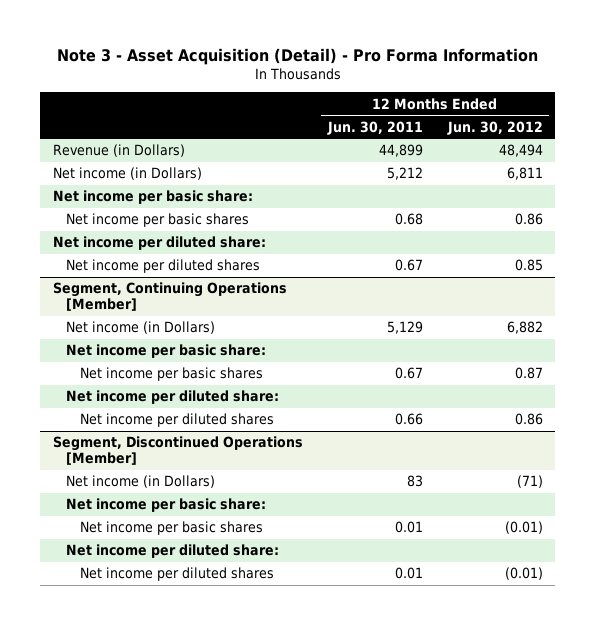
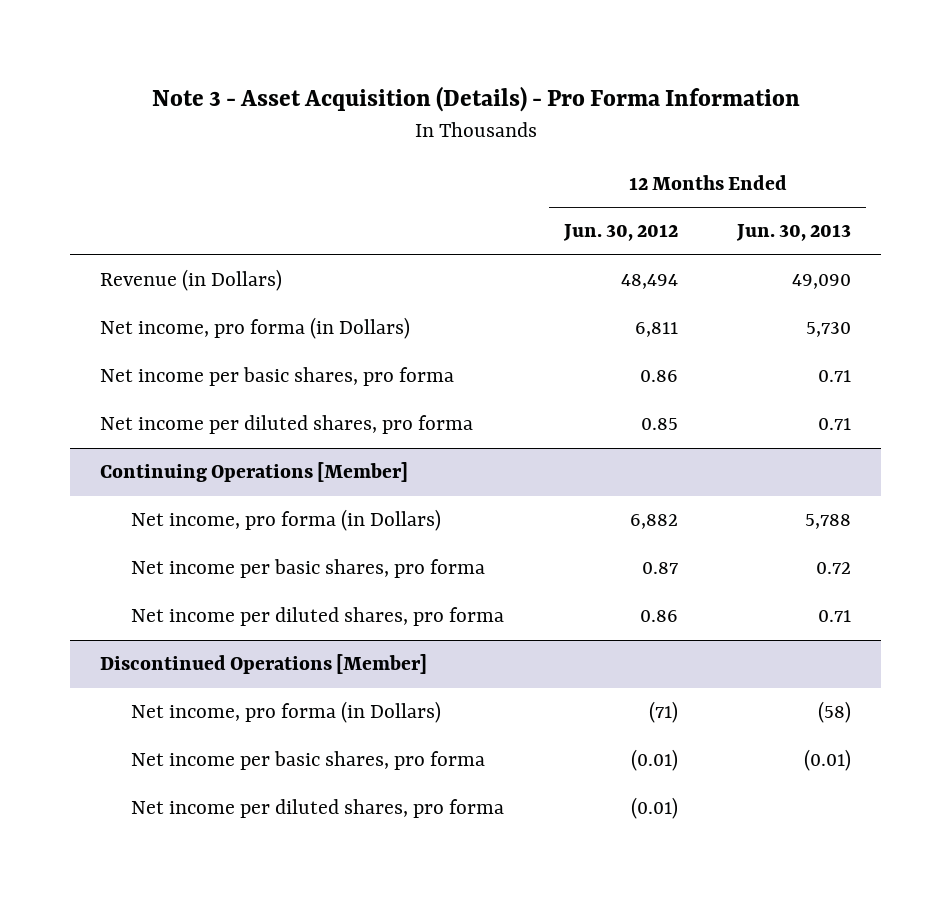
[56,47,538,65] Note 3 - Asset Acquisition (Detail) - Pro Forma Information -> [151,85,800,112] Note 3 - Asset Acquisition (Details) - Pro Forma Information
[326,120,423,135] Jun. 30, 2011 -> none
none -> [736,224,852,242] Jun. 30, 2013
[52,190,253,205] Net income per basic share: -> none
[52,236,266,251] Net income per diluted share: -> none
[66,344,267,359] Net income per basic share: -> none
[66,390,280,405] Net income per diluted share: -> none
[66,498,267,513] Net income per basic share: -> none
[66,544,280,559] Net income per diluted share: -> none
[52,167,202,181] Net income (in Dollars) -> [100,317,411,340] Net income, pro forma (in Dollars)
[66,213,250,228] Net income per basic shares -> [100,367,455,387] Net income per basic shares, pro forma
[66,259,261,274] Net income per diluted shares -> [100,415,474,435] Net income per diluted shares, pro forma
[52,282,287,312] Segment, Continuing Operations [Member] -> [100,462,409,483] Continuing Operations [Member]
[66,321,216,335] Net income (in Dollars) -> [131,509,442,532] Net income, pro forma (in Dollars)
[79,367,263,382] Net income per basic shares -> [131,559,486,579] Net income per basic shares, pro forma
[79,413,274,428] Net income per diluted shares -> [131,607,505,627] Net income per diluted shares, pro forma
[52,436,303,466] Segment, Discontinued Operations [Member] -> [100,654,428,675] Discontinued Operations [Member]
[66,475,216,489] Net income (in Dollars) -> [131,701,442,724] Net income, pro forma (in Dollars)
[79,521,263,536] Net income per basic shares -> [131,751,486,771] Net income per basic shares, pro forma
[79,567,274,582] Net income per diluted shares -> [131,799,505,819] Net income per diluted shares, pro forma

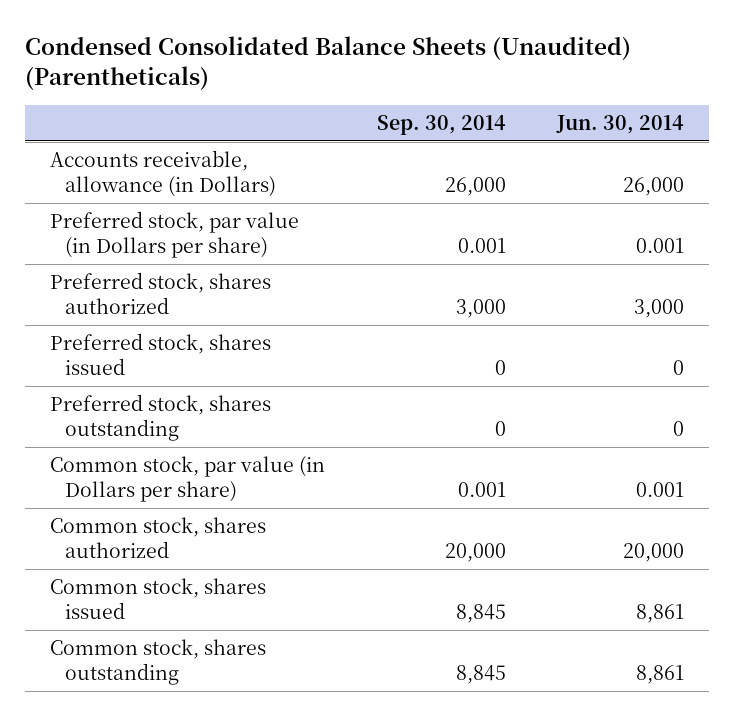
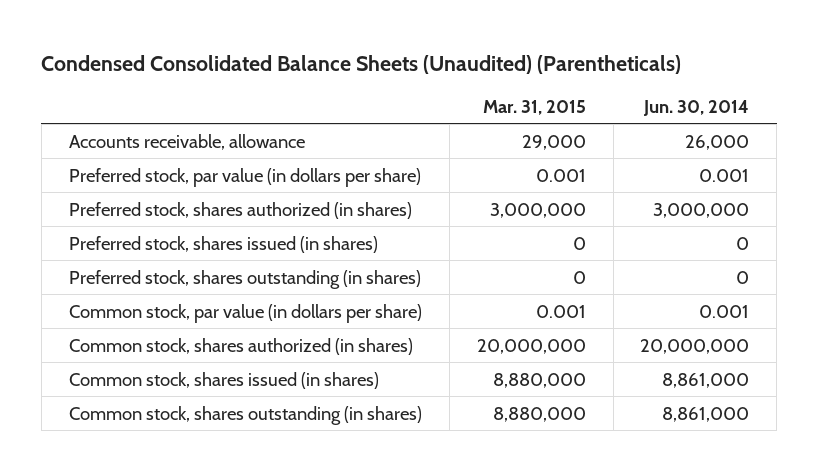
[376,114,506,135] Sep. 30, 2014 -> none
none -> [482,99,586,115] Mar. 31, 2015
[50,150,276,198] Accounts receivable, allowance (in Dollars) -> [68,133,305,150] Accounts receivable, allowance
[50,211,300,259] Preferred stock, par value (in Dollars per share) -> [68,167,421,187] Preferred stock, par value (in dollars per share)
[50,272,272,315] Preferred stock, shares authorized -> [68,201,412,219] Preferred stock, shares authorized (in shares)
[633,299,684,319] 3,000 -> [653,202,750,218] 3,000,000
[50,333,272,376] Preferred stock, shares issued -> [68,235,378,253] Preferred stock, shares issued (in shares)
[50,394,272,442] Preferred stock, shares outstanding -> [68,269,421,289] Preferred stock, shares outstanding (in shares)
[50,456,326,503] Common stock, par value (in Dollars per share) -> [68,303,422,323] Common stock, par value (in dollars per share)
[50,517,267,559] Common stock, shares authorized -> [68,337,413,355] Common stock, shares authorized (in shares)
[622,543,684,563] 20,000 -> [640,338,750,354] 20,000,000
[50,578,267,620] Common stock, shares issued -> [68,371,379,389] Common stock, shares issued (in shares)
[635,604,684,624] 8,861 -> [662,372,750,388] 8,861,000
[50,639,267,686] Common stock, shares outstanding -> [68,405,422,425] Common stock, shares outstanding (in shares)
[635,665,684,685] 8,861 -> [662,406,750,422] 8,861,000

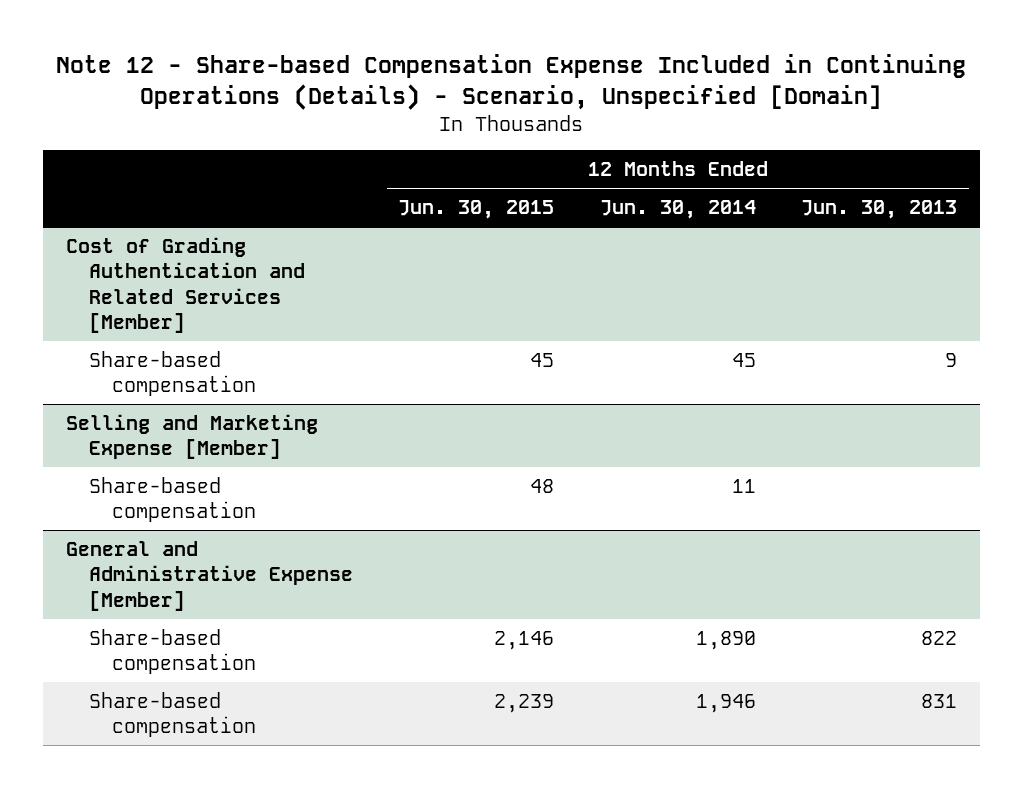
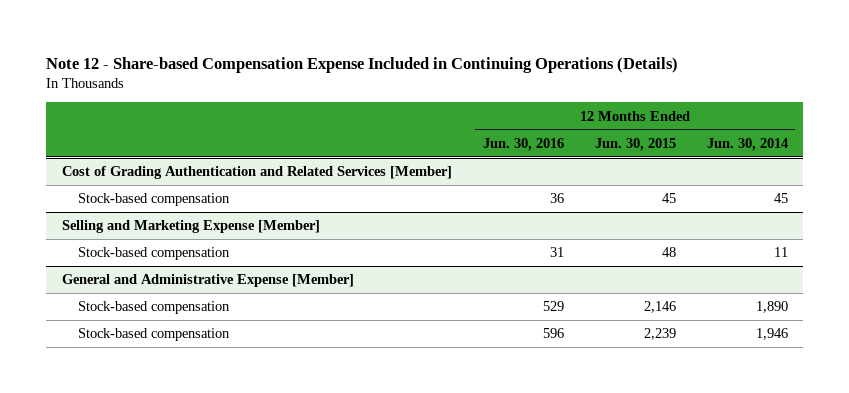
[56,54,967,110] Note 12 - Share-based Compensation Expense Included in Continuing Operations (Details) - Scenario, Unspecified [Domain] -> [46,56,679,73] Note 12 - Share-based Compensation Expense Included in Continuing Operations (Details)
[801,200,958,220] Jun. 30, 2013 -> none
none -> [482,137,564,151] Jun. 30, 2016
[88,350,256,397] Share-based compensation -> [78,193,231,207] Stock-based compensation
[88,476,256,523] Share-based compensation -> [78,247,231,261] Stock-based compensation
[88,628,256,675] Share-based compensation -> [78,301,231,315] Stock-based compensation
[88,691,256,738] Share-based compensation -> [78,328,231,342] Stock-based compensation

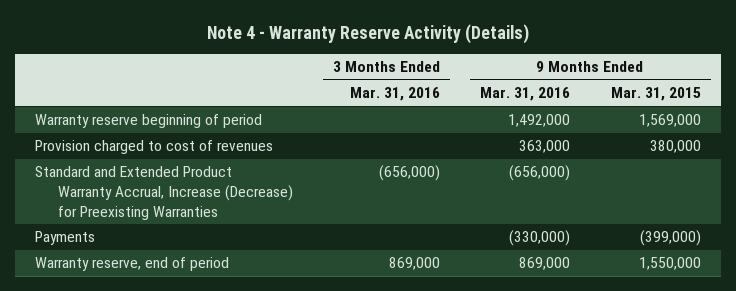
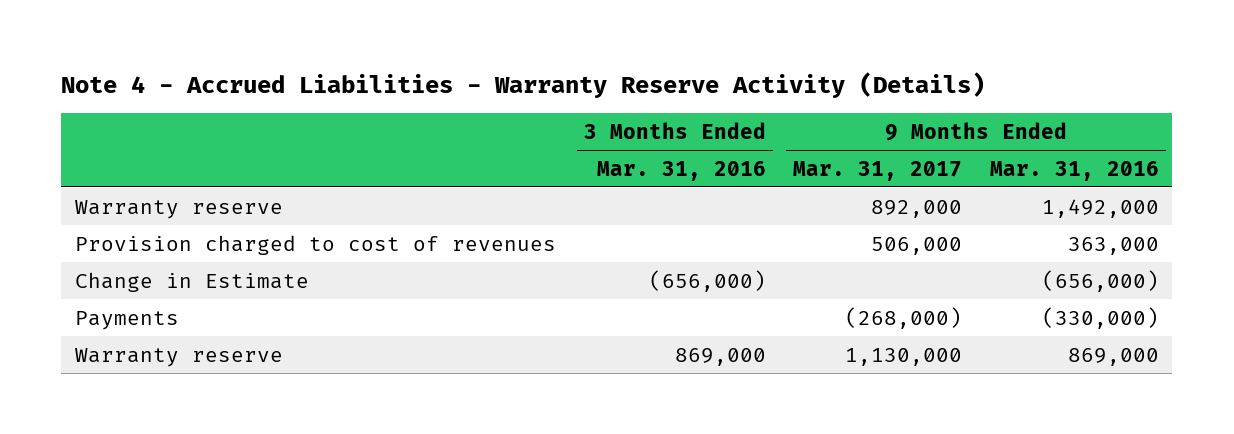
[206,23,529,44] Note 4 - Warranty Reserve Activity (Details) -> [61,71,986,98] Note 4 - Accrued Liabilities - Warranty Reserve Activity (Details)
[610,87,701,102] Mar. 31, 2015 -> none
none -> [793,160,963,181] Mar. 31, 2017
[34,114,262,129] Warranty reserve beginning of period -> [75,199,284,219] Warranty reserve
[34,166,293,220] Standard and Extended Product Warranty Accrual, Increase (Decrease) for Preexisting Warranties -> [75,271,310,292] Change in Estimate
[34,257,229,272] Warranty reserve, end of period -> [75,347,284,367] Warranty reserve

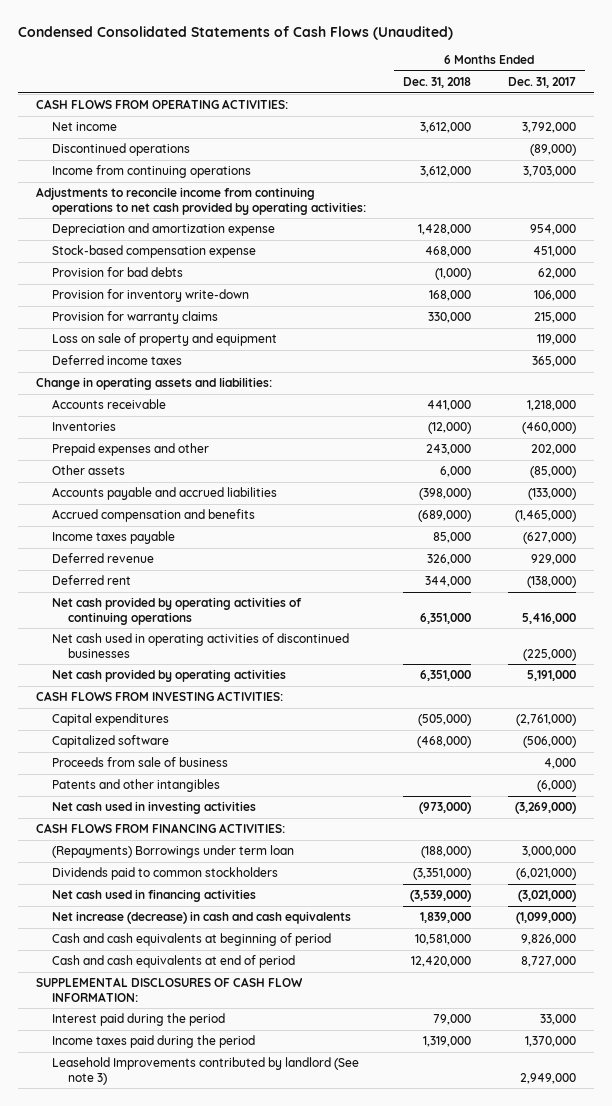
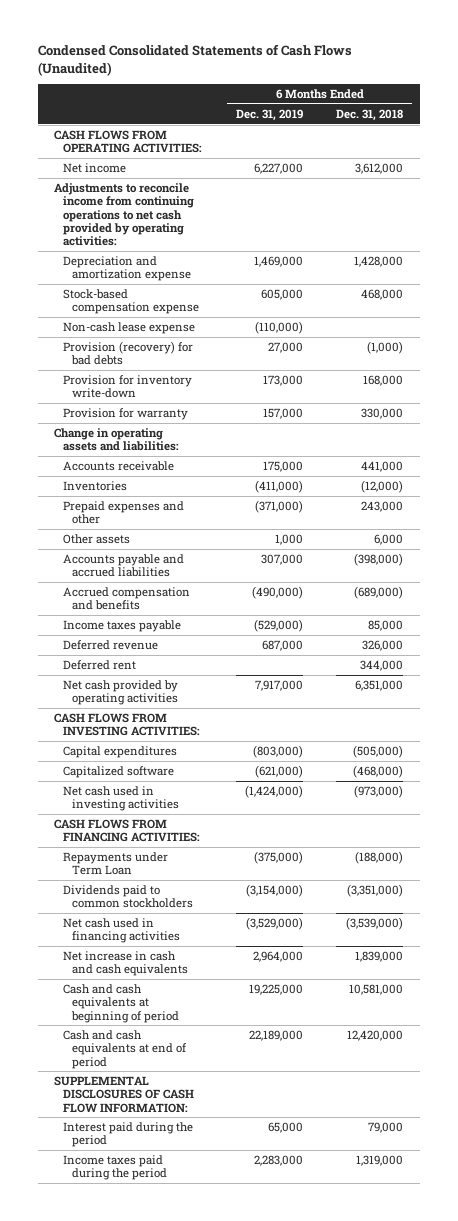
[507,77,576,89] Dec. 31, 2017 -> none
none -> [235,108,303,121] Dec. 31, 2019
[52,143,191,157] Discontinued operations -> none
[52,165,252,179] Income from continuing operations -> none
none -> [63,321,196,334] Non-cash lease expense
[52,267,184,278] Provision for bad debts -> [63,340,194,366] Provision (recovery) for bad debts
[52,333,278,347] Loss on sale of property and equipment -> none
[52,355,183,366] Deferred income taxes -> none
[52,311,219,325] Provision for warranty claims -> [63,407,189,420] Provision for warranty
[52,597,303,625] Net cash provided by operating activities of continuing operations -> none
[52,633,350,658] Net cash used in operating activities of discontinued businesses -> none
[52,757,229,768] Proceeds from sale of business -> none
[52,779,221,793] Patents and other intangibles -> none
[52,845,295,859] (Repayments) Borrowings under term loan -> [63,851,169,876] Repayments under Term Loan
[52,911,352,925] Net increase (decrease) in cash and cash equivalents -> [63,950,189,977] Net increase in cash and cash equivalents
[52,1057,360,1085] Leasehold Improvements contributed by landlord (See note 3) -> none

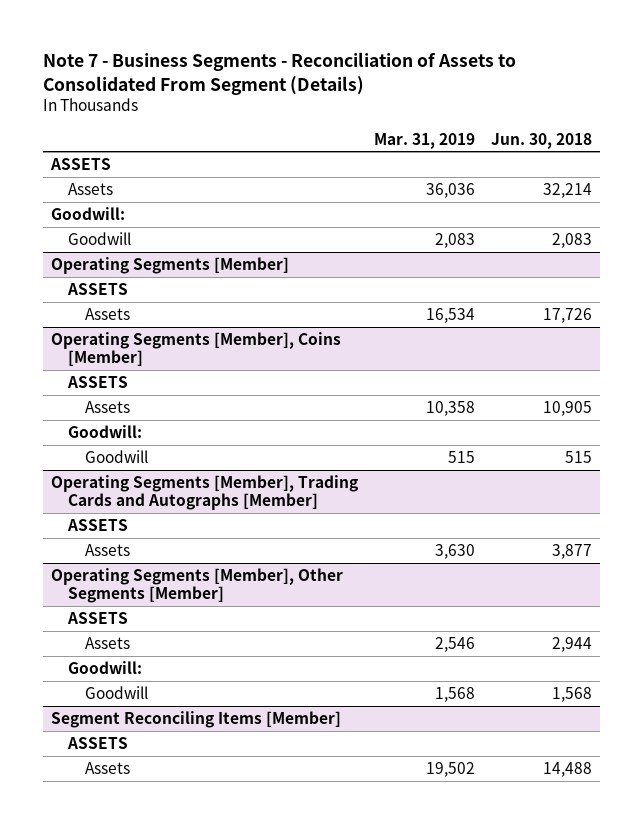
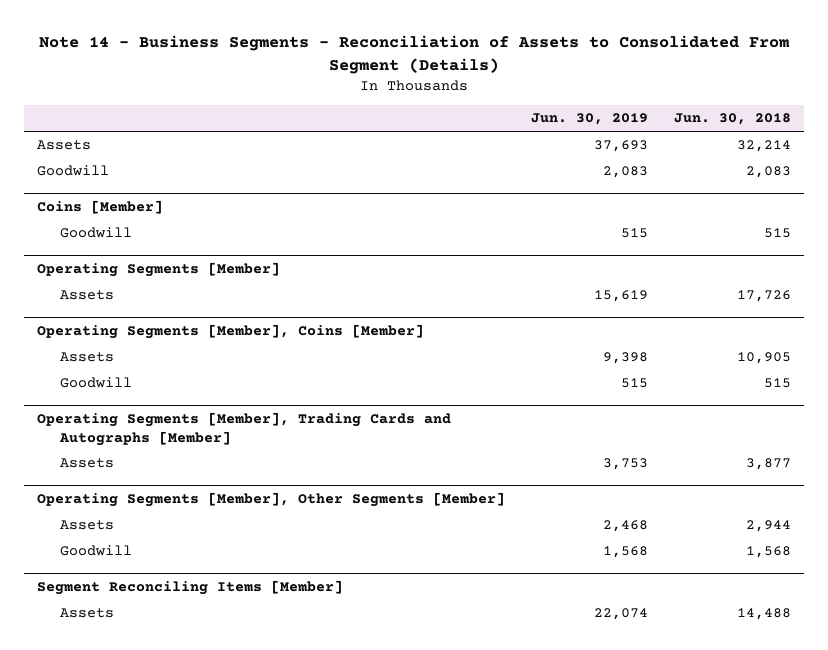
[43,51,517,95] Note 7 - Business Segments - Reconciliation of Assets to Consolidated From Segment (Details) -> [38,34,789,74] Note 14 - Business Segments - Reconciliation of Assets to Consolidated From Segment (Details)
[373,132,475,149] Mar. 31, 2019 -> none
none -> [530,113,648,126] Jun. 30, 2019
[50,158,112,171] ASSETS -> none
[51,207,126,221] Goodwill: -> none
none -> [36,199,163,214] Coins [Member]
none -> [60,227,133,239] Goodwill
[67,283,129,296] ASSETS -> none
[67,376,129,389] ASSETS -> none
[68,425,143,439] Goodwill: -> none
[67,519,129,532] ASSETS -> none
[67,612,129,625] ASSETS -> none
[68,661,143,675] Goodwill: -> none
[67,737,129,750] ASSETS -> none

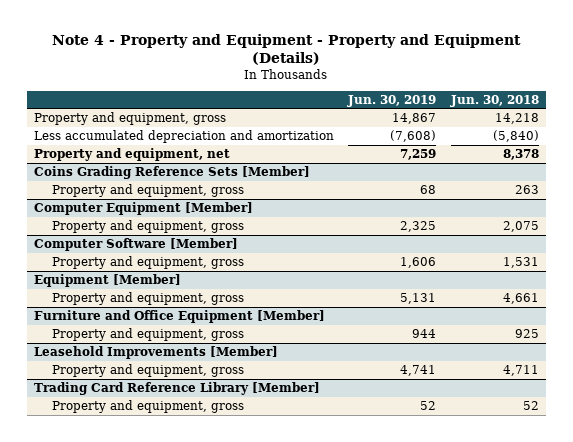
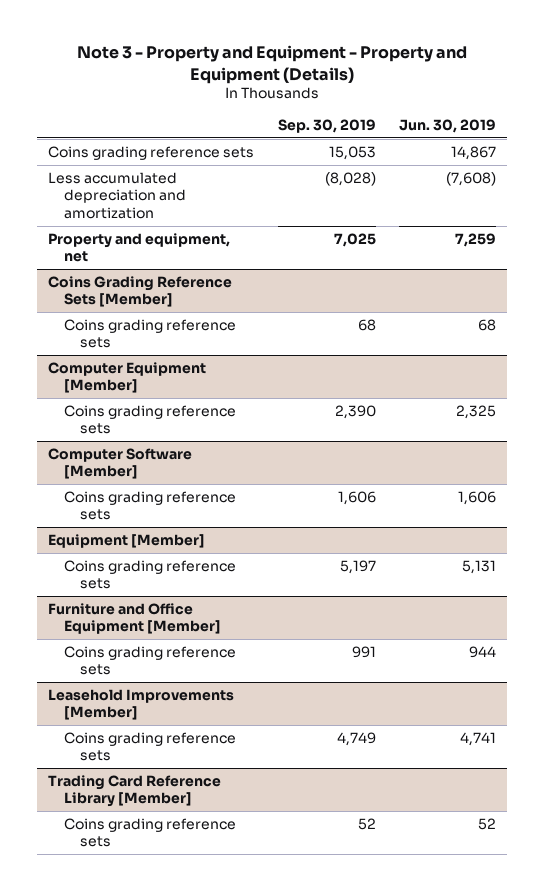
[52,34,522,66] Note 4 - Property and Equipment - Property and Equipment (Details) -> [77,45,468,84] Note 3 - Property and Equipment - Property and Equipment (Details)
[449,94,539,107] Jun. 30, 2018 -> none
none -> [277,118,376,133] Sep. 30, 2019
[34,112,227,126] Property and equipment, gross -> [48,145,255,160] Coins grading reference sets
[52,184,245,198] Property and equipment, gross -> [64,318,237,349] Coins grading reference sets
[52,220,245,234] Property and equipment, gross -> [64,404,237,435] Coins grading reference sets
[52,256,245,270] Property and equipment, gross -> [64,490,237,521] Coins grading reference sets
[52,292,245,306] Property and equipment, gross -> [64,559,237,590] Coins grading reference sets
[52,328,245,342] Property and equipment, gross -> [64,645,237,676] Coins grading reference sets
[52,364,245,378] Property and equipment, gross -> [64,731,237,762] Coins grading reference sets
[52,400,245,414] Property and equipment, gross -> [64,817,237,848] Coins grading reference sets

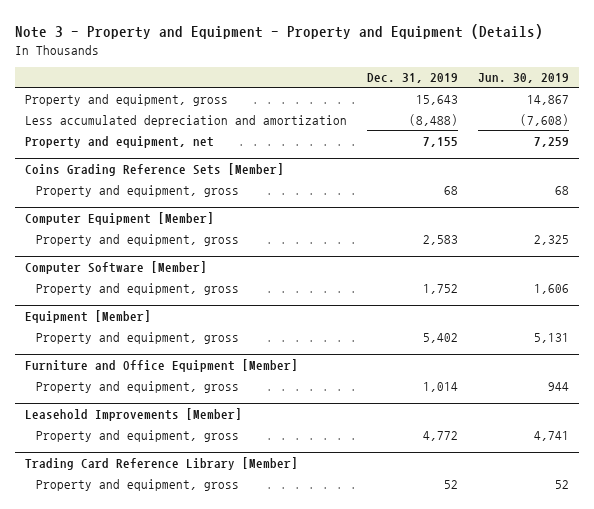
[277,118,376,133] Sep. 30, 2019 -> none
none -> [367,73,459,84] Dec. 31, 2019
[48,145,255,160] Coins grading reference sets -> [25,93,229,106] Property and equipment, gross
[64,318,237,349] Coins grading reference sets -> [35,184,239,197] Property and equipment, gross
[64,404,237,435] Coins grading reference sets -> [35,233,239,246] Property and equipment, gross
[64,490,237,521] Coins grading reference sets -> [35,282,239,295] Property and equipment, gross
[64,559,237,590] Coins grading reference sets -> [35,331,239,344] Property and equipment, gross
[64,645,237,676] Coins grading reference sets -> [35,380,239,393] Property and equipment, gross
[64,731,237,762] Coins grading reference sets -> [35,429,239,442] Property and equipment, gross
[64,817,237,848] Coins grading reference sets -> [35,478,239,491] Property and equipment, gross

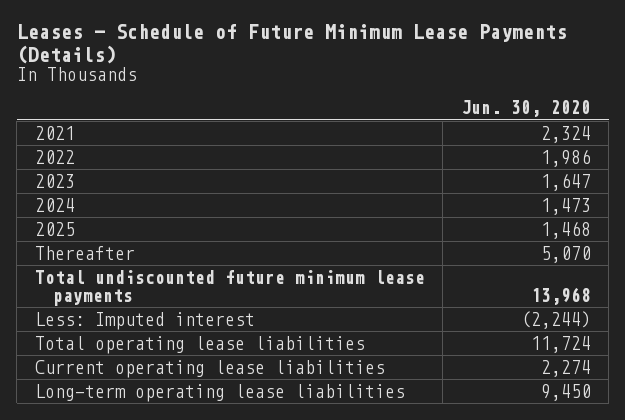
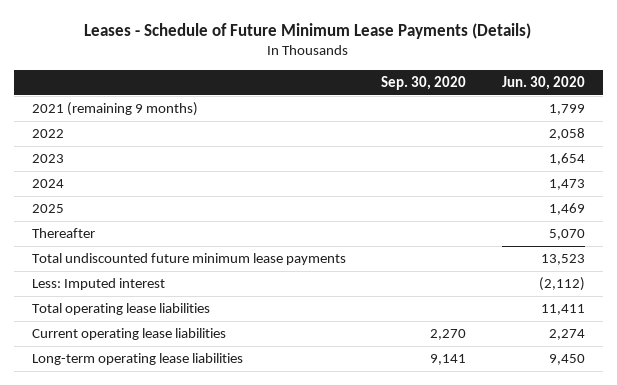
none -> [381,75,467,90] Sep. 30, 2020
[34,125,75,140] 2021 -> none
none -> [31,102,198,117] 2021 (remaining 9 months)
[540,148,591,167] 1,986 -> [549,128,586,141] 2,058
[540,172,591,191] 1,647 -> [549,153,586,166] 1,654
[540,220,591,239] 1,468 -> [549,203,586,216] 1,469
[530,287,591,306] 13,968 -> [541,254,586,266] 13,523
[520,310,591,329] (2,244) -> [539,277,586,292] (2,112)
[530,335,591,353] 11,724 -> [541,304,586,316] 11,411

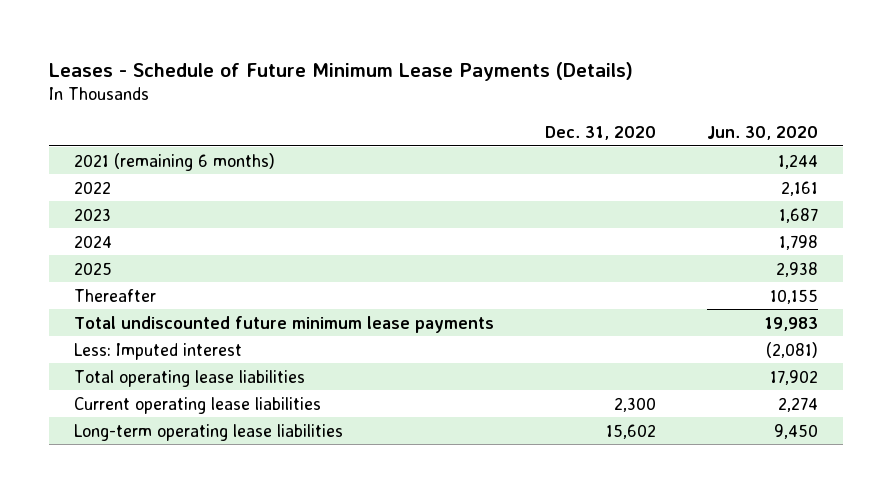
[381,75,467,90] Sep. 30, 2020 -> none
none -> [545,125,657,140] Dec. 31, 2020
[31,102,198,117] 2021 (remaining 9 months) -> [74,152,276,171] 2021 (remaining 6 months)
[549,104,586,116] 1,799 -> [777,153,818,169] 1,244
[549,128,586,141] 2,058 -> [780,180,818,196] 2,161
[549,153,586,166] 1,654 -> [778,207,818,223] 1,687
[549,179,586,191] 1,473 -> [778,234,818,250] 1,798
[549,203,586,216] 1,469 -> [775,261,818,277] 2,938
[549,229,586,241] 5,070 -> [769,288,818,304] 10,155
[541,254,586,266] 13,523 -> [763,316,818,331] 19,983
[539,277,586,292] (2,112) -> [765,341,818,358] (2,081)
[541,304,586,316] 11,411 -> [769,369,818,385] 17,902

